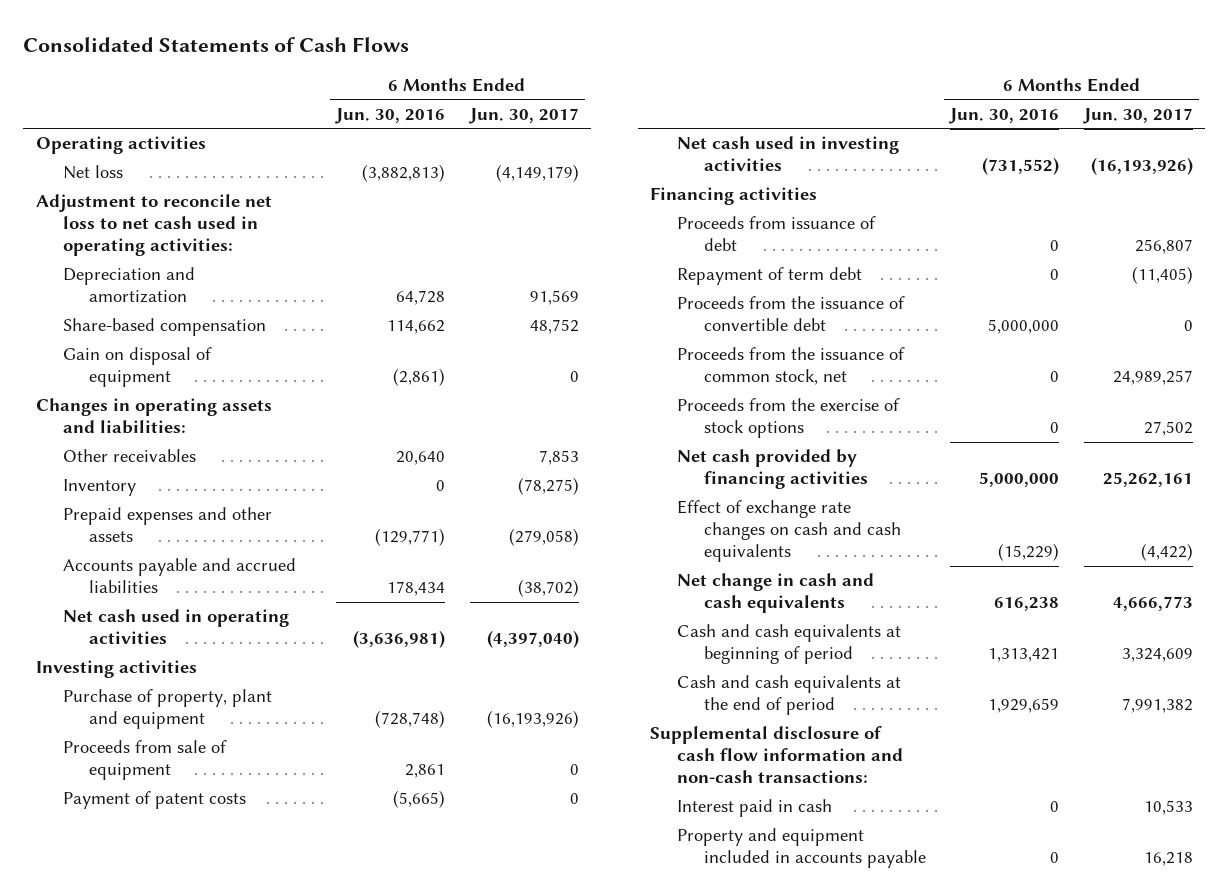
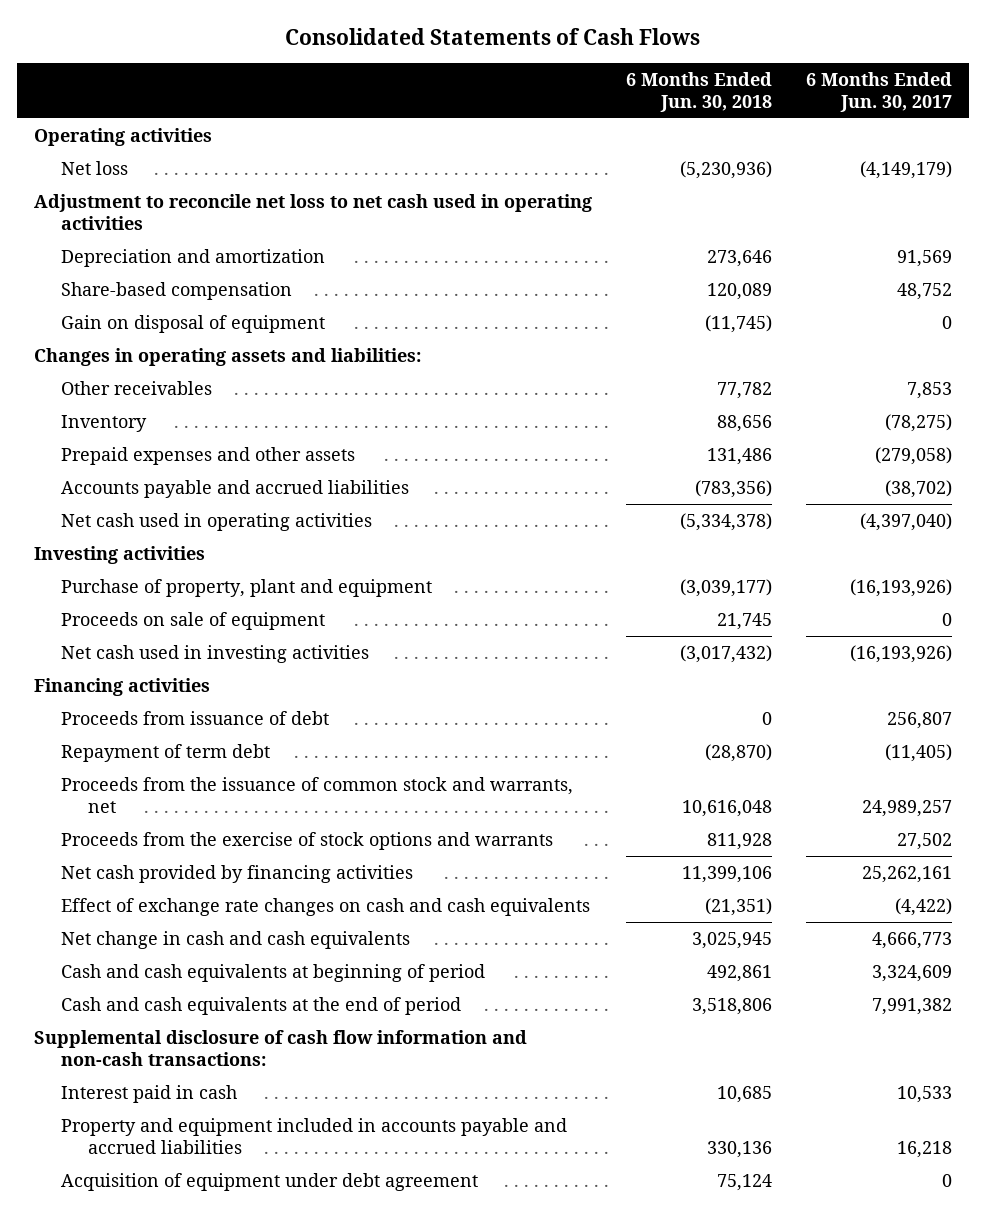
[335,107,446,124] Jun. 30, 2016 -> none
none -> [625,72,772,112] 6 Months Ended Jun. 30, 2018
[35,194,272,257] Adjustment to reconcile net loss to net cash used in operating activities: -> [33,194,592,230] Adjustment to reconcile net loss to net cash used in operating activities
[62,791,246,810] Payment of patent costs -> none
[62,740,227,781] Proceeds from sale of equipment -> [60,612,325,631] Proceeds on sale of equipment
[676,296,905,332] Proceeds from the issuance of convertible debt -> none
[676,347,905,386] Proceeds from the issuance of common stock, net -> [60,777,573,813] Proceeds from the issuance of common stock and warrants, net
[676,398,900,439] Proceeds from the exercise of stock options -> [60,832,553,851] Proceeds from the exercise of stock options and warrants
[676,828,926,869] Property and equipment included in accounts payable -> [60,1118,567,1154] Property and equipment included in accounts payable and accrued liabilities
none -> [60,1173,478,1192] Acquisition of equipment under debt agreement

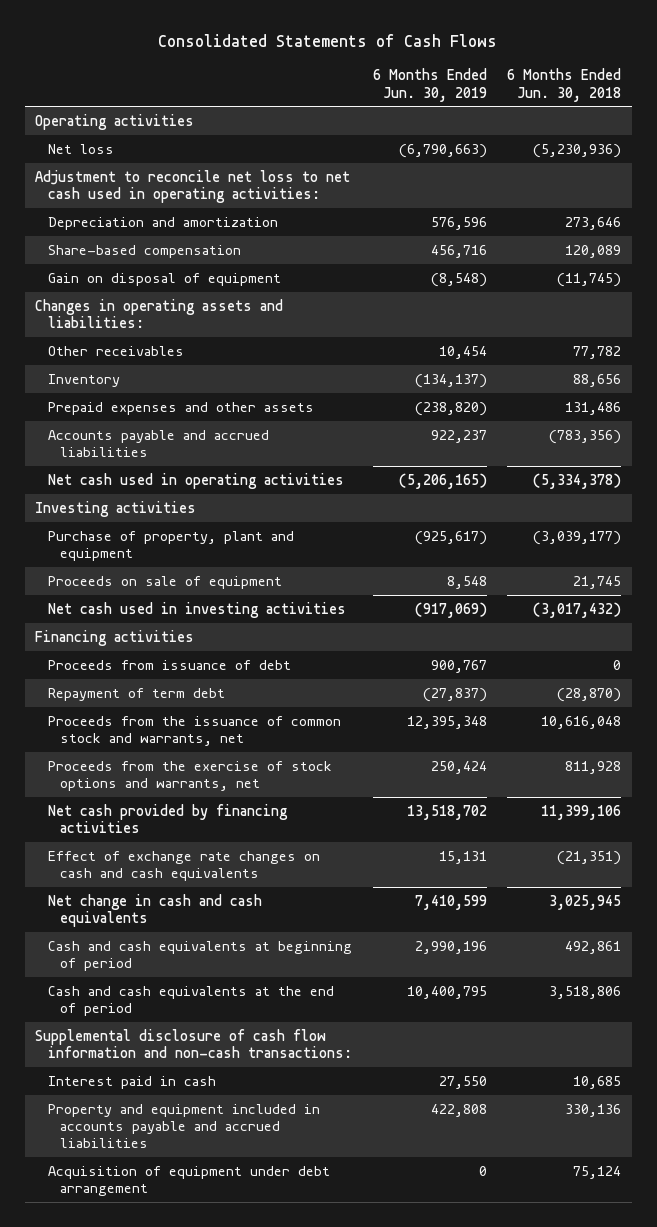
[805,72,952,112] 6 Months Ended Jun. 30, 2017 -> none
none -> [372,68,487,102] 6 Months Ended Jun. 30, 2019
[33,194,592,230] Adjustment to reconcile net loss to net cash used in operating activities -> [35,169,351,203] Adjustment to reconcile net loss to net cash used in operating activities:
[60,832,553,851] Proceeds from the exercise of stock options and warrants -> [47,760,332,791] Proceeds from the exercise of stock options and warrants, net
[60,1173,478,1192] Acquisition of equipment under debt agreement -> [47,1165,330,1196] Acquisition of equipment under debt arrangement

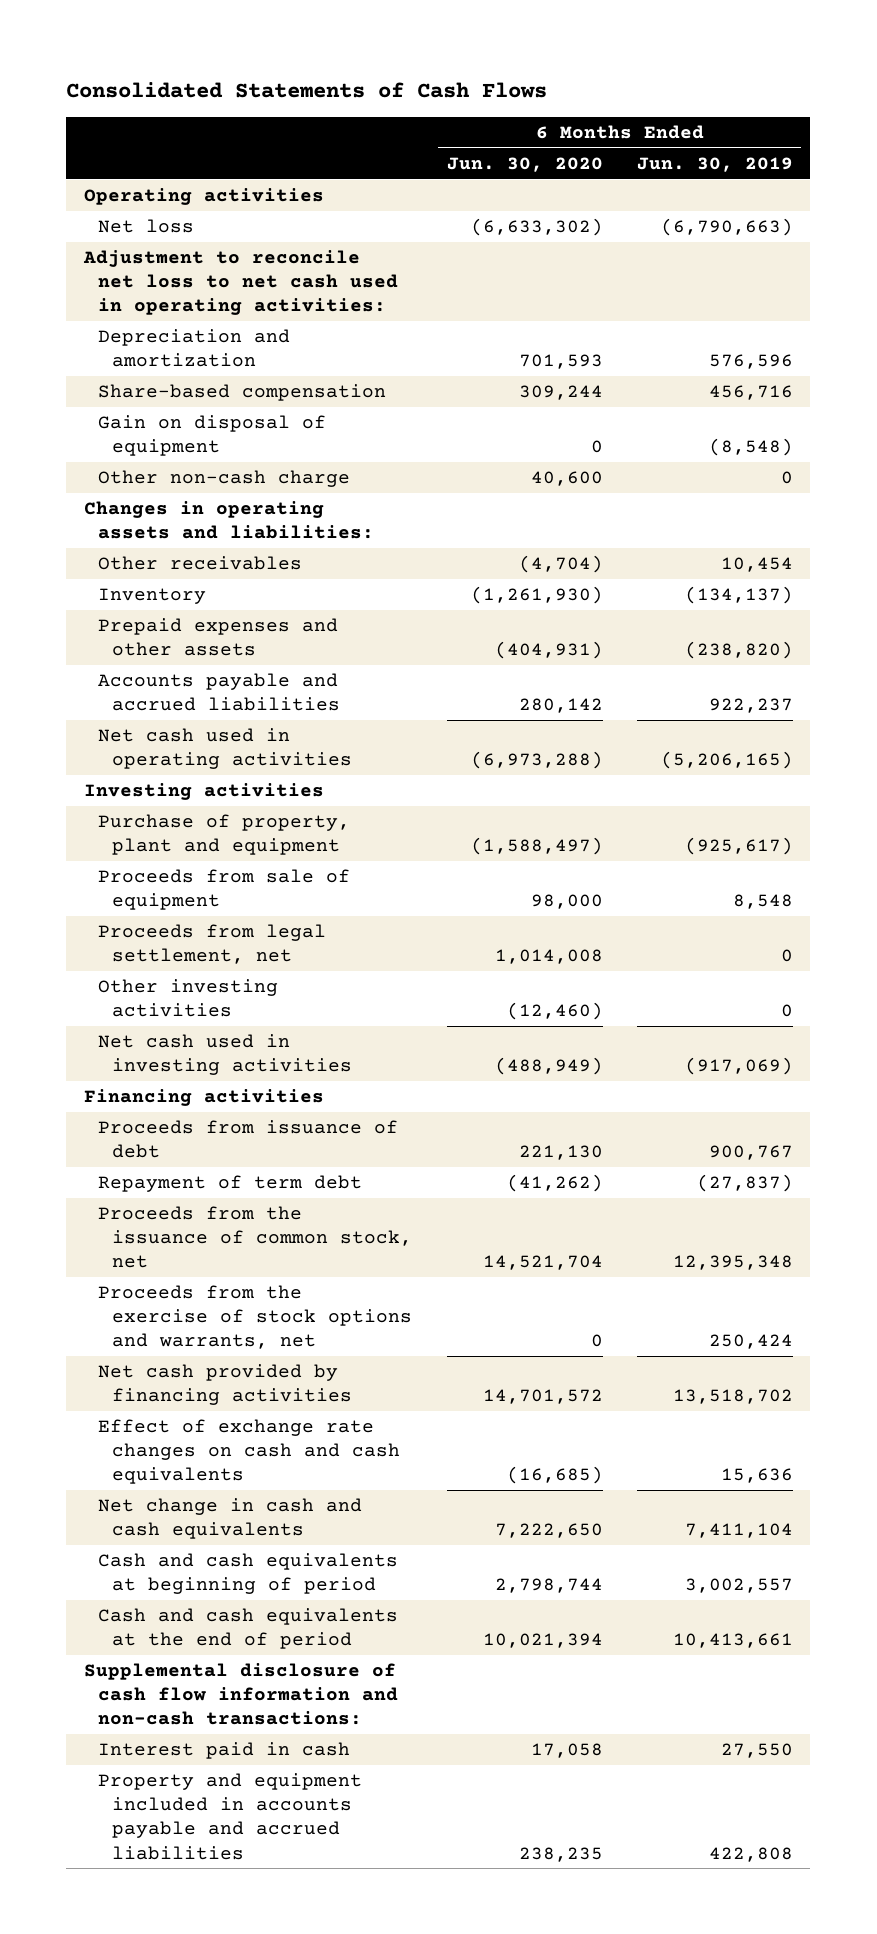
[507,68,622,102] 6 Months Ended Jun. 30, 2018 -> none
none -> [446,157,603,173] Jun. 30, 2020
none -> [97,470,350,488] Other non-cash charge
[47,575,282,589] Proceeds on sale of equipment -> [97,869,350,911] Proceeds from sale of equipment
none -> [97,924,326,965] Proceeds from legal settlement, net
none -> [97,979,278,1018] Other investing activities
[47,715,341,746] Proceeds from the issuance of common stock and warrants, net -> [97,1206,413,1269] Proceeds from the issuance of common stock, net
[438,850,487,864] 15,131 -> [720,1468,793,1484] 15,636
[414,894,487,910] 7,410,599 -> [684,1523,793,1539] 7,411,104
[414,940,487,954] 2,990,196 -> [684,1578,793,1594] 3,002,557
[406,985,487,999] 10,400,795 -> [672,1633,793,1649] 10,413,661
[47,1165,330,1196] Acquisition of equipment under debt arrangement -> none

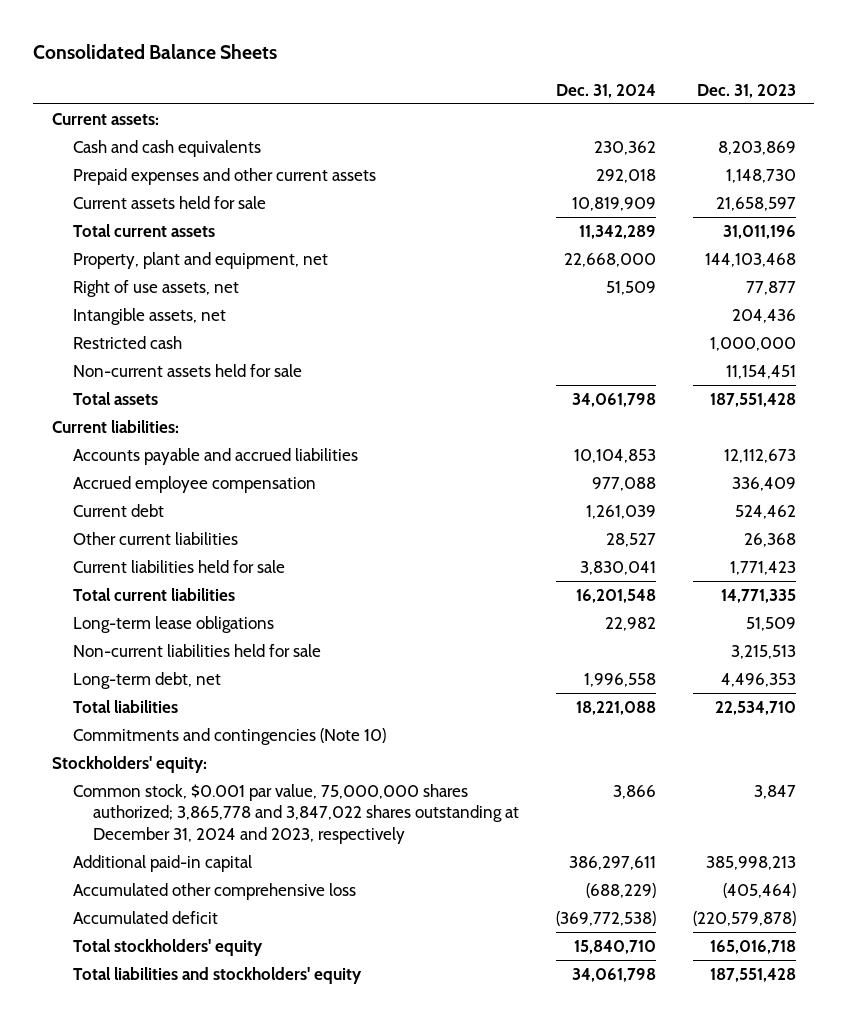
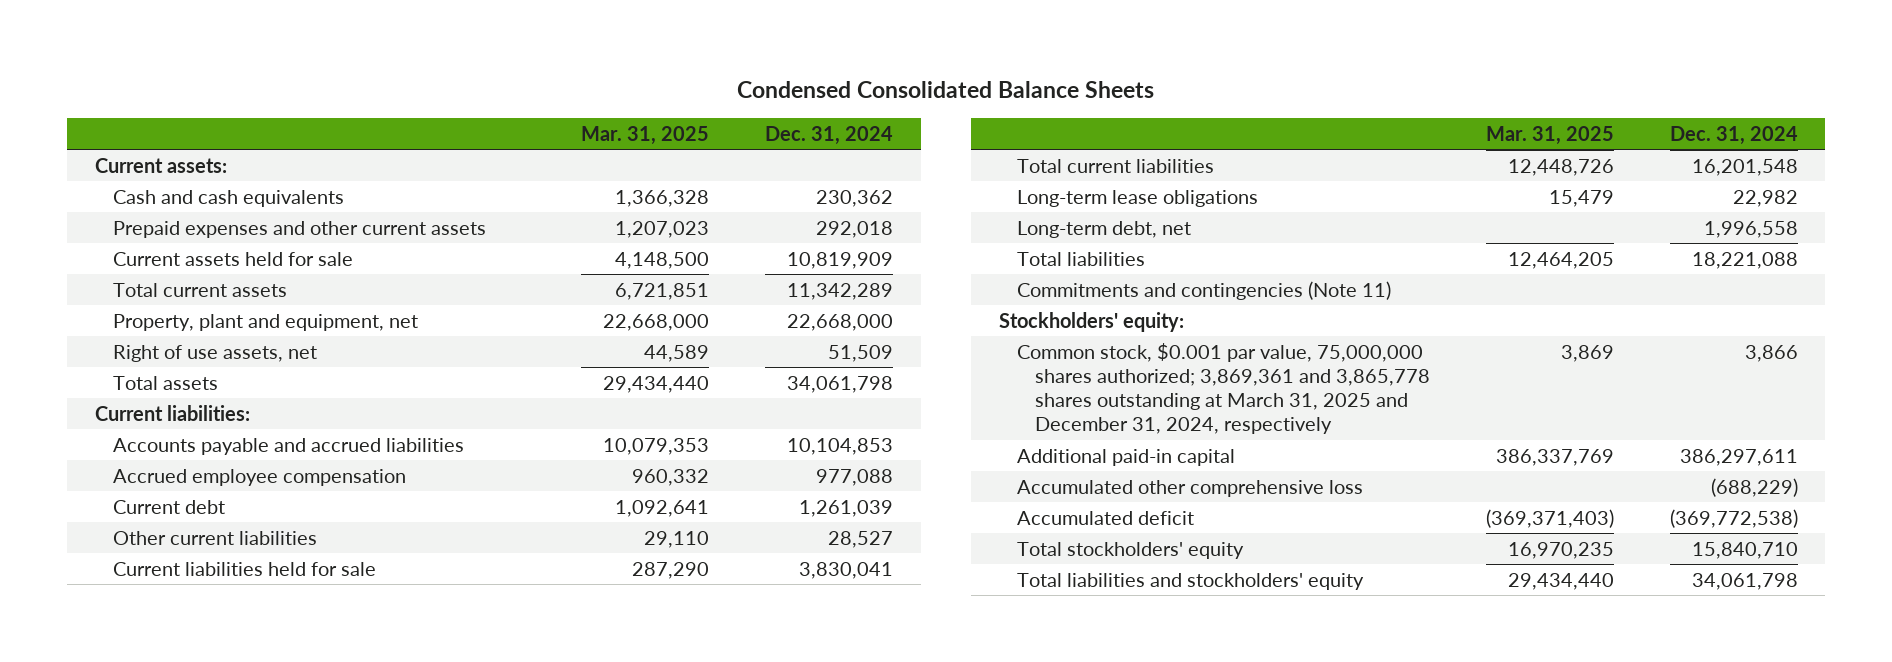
[33,44,278,60] Consolidated Balance Sheets -> [737,80,1155,98] Condensed Consolidated Balance Sheets
[697,83,797,98] Dec. 31, 2023 -> none
none -> [581,125,710,145] Mar. 31, 2025
[72,307,226,325] Intangible assets, net -> none
[72,335,182,349] Restricted cash -> none
[72,363,302,377] Non-current assets held for sale -> none
[72,643,321,657] Non-current liabilities held for sale -> none
[72,727,386,745] Commitments and contingencies (Note 10) -> [1016,280,1391,300] Commitments and contingencies (Note 11)
[72,783,520,844] Common stock, $0.001 par value, 75,000,000 shares authorized; 3,865,778 and 3,847,022 shares outstanding at December 31, 2024 and 2023, respectively -> [1016,342,1430,435] Common stock, $0.001 par value, 75,000,000 shares authorized; 3,869,361 and 3,865,778 shares outstanding at March 31, 2025 and December 31, 2024, respectively

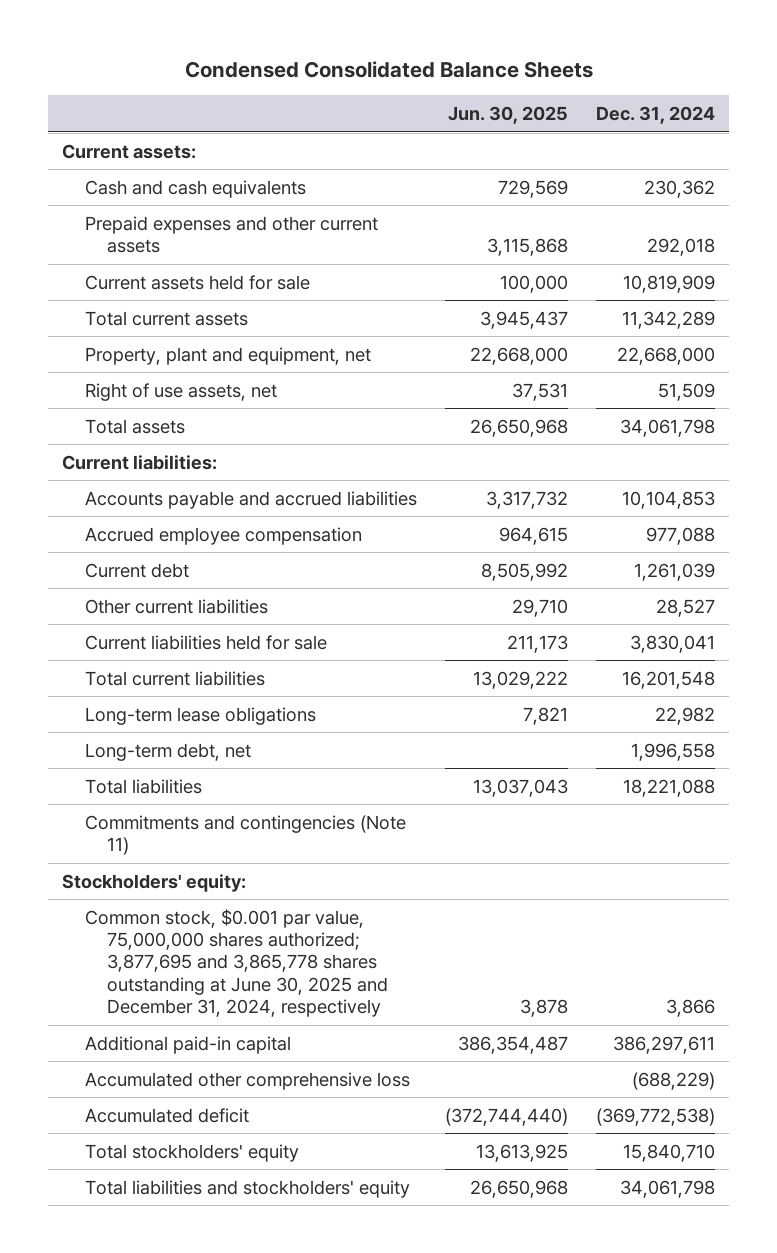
[581,125,710,145] Mar. 31, 2025 -> none
none -> [447,106,568,125] Jun. 30, 2025
[1016,342,1430,435] Common stock, $0.001 par value, 75,000,000 shares authorized; 3,869,361 and 3,865,778 shares outstanding at March 31, 2025 and December 31, 2024, respectively -> [84,908,388,1018] Common stock, $0.001 par value, 75,000,000 shares authorized; 3,877,695 and 3,865,778 shares outstanding at June 30, 2025 and December 31, 2024, respectively

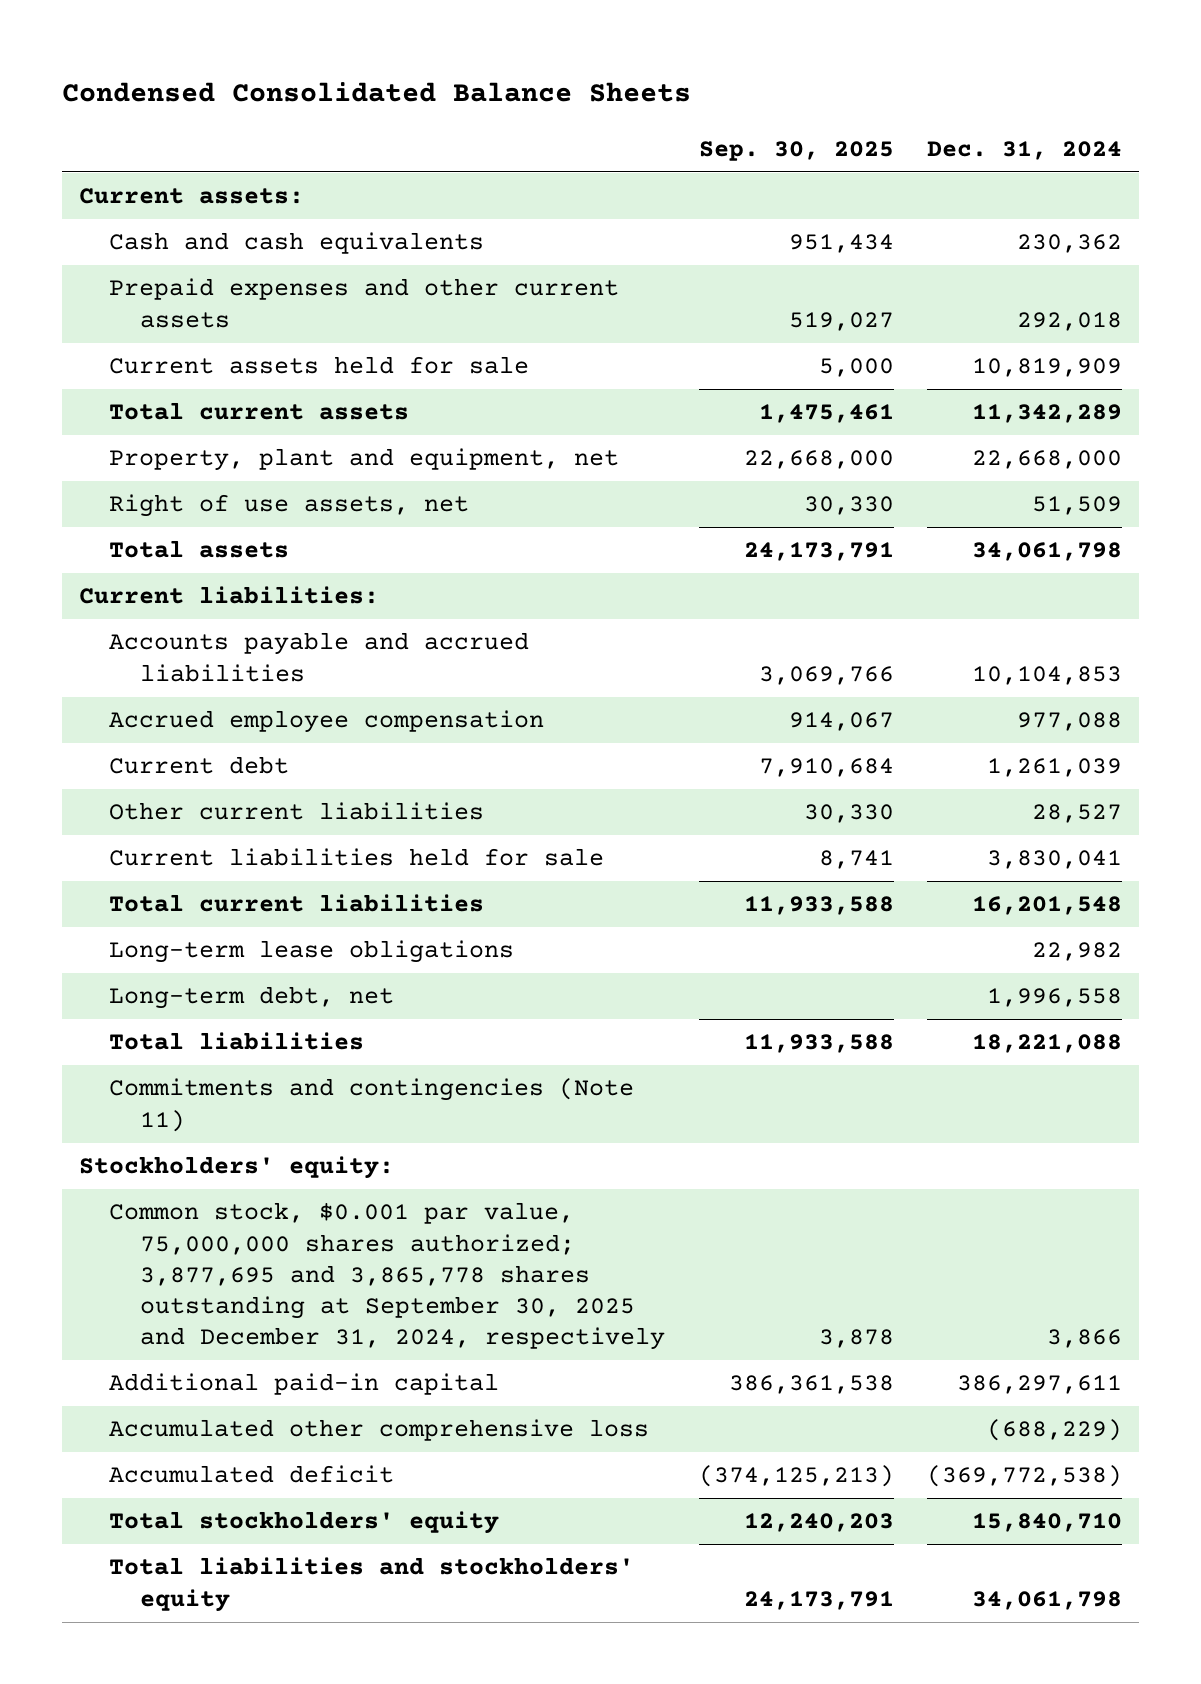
[447,106,568,125] Jun. 30, 2025 -> none
none -> [698,140,894,161] Sep. 30, 2025
[84,908,388,1018] Common stock, $0.001 par value, 75,000,000 shares authorized; 3,877,695 and 3,865,778 shares outstanding at June 30, 2025 and December 31, 2024, respectively -> [109,1202,666,1351] Common stock, $0.001 par value, 75,000,000 shares authorized; 3,877,695 and 3,865,778 shares outstanding at September 30, 2025 and December 31, 2024, respectively

